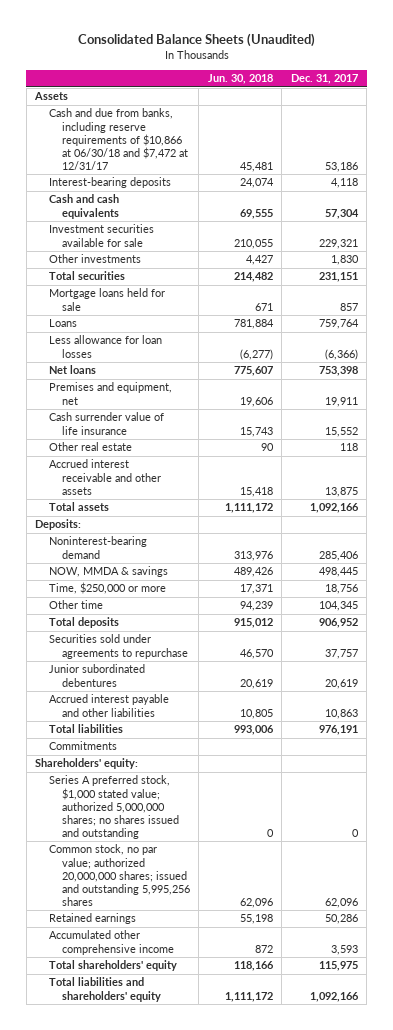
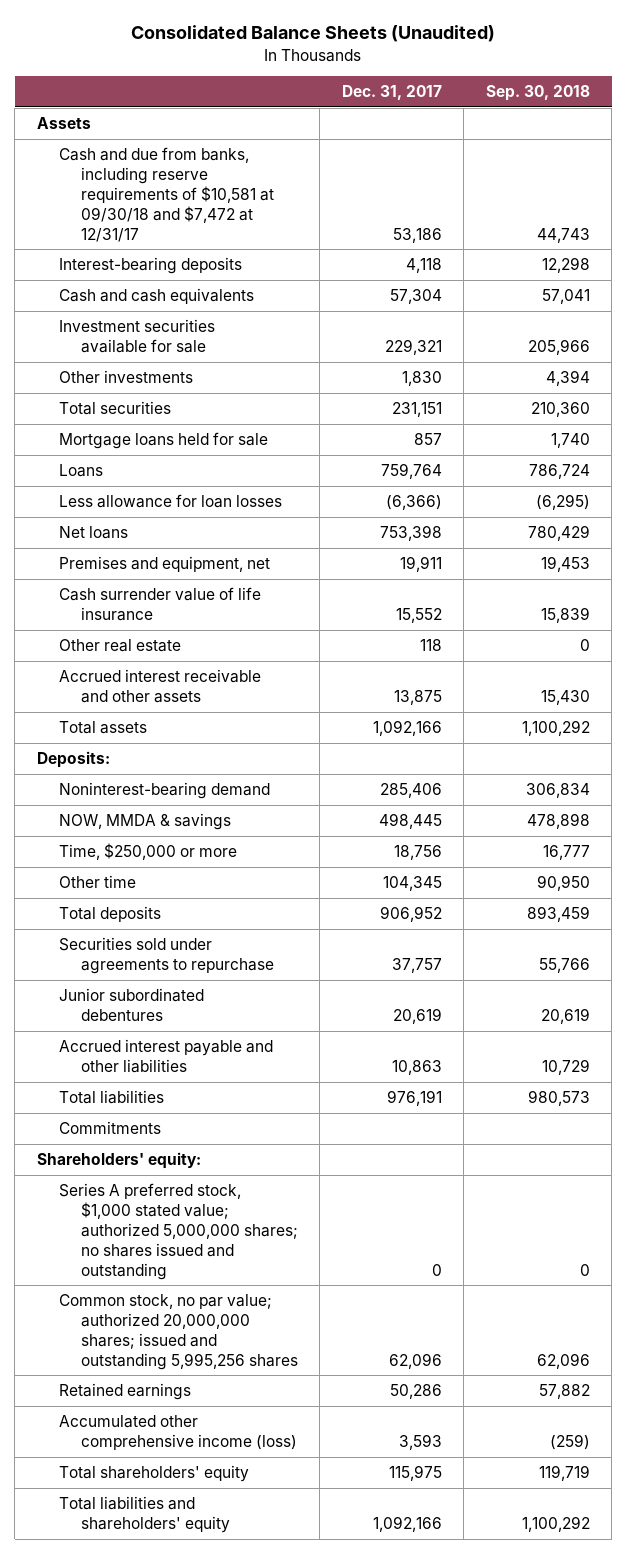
[207,74,273,85] Jun. 30, 2018 -> none
none -> [485,85,590,102] Sep. 30, 2018
[48,108,189,171] Cash and due from banks, including reserve requirements of $10,866 at 06/30/18 and $7,472 at 12/31/17 -> [58,147,274,242] Cash and due from banks, including reserve requirements of $10,581 at 09/30/18 and $7,472 at 12/31/17
[48,930,175,955] Accumulated other comprehensive income -> [58,1415,297,1450] Accumulated other comprehensive income (loss)

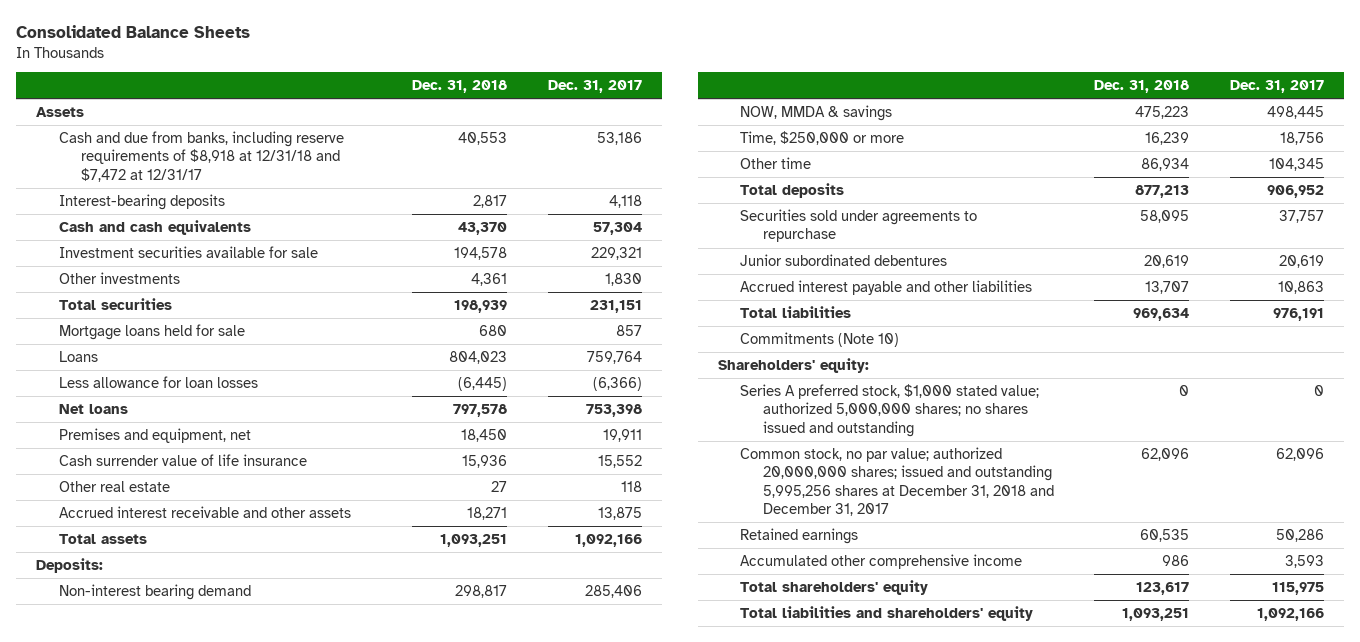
[131,25,496,43] Consolidated Balance Sheets (Unaudited) -> [16,25,251,39] Consolidated Balance Sheets
[485,85,590,102] Sep. 30, 2018 -> none
none -> [412,79,508,93] Dec. 31, 2018
[58,147,274,242] Cash and due from banks, including reserve requirements of $10,581 at 09/30/18 and $7,472 at 12/31/17 -> [58,131,344,182] Cash and due from banks, including reserve requirements of $8,918 at 12/31/18 and $7,472 at 12/31/17
[58,782,270,800] Noninterest-bearing demand -> [58,584,251,601] Non-interest bearing demand
[58,1121,161,1135] Commitments -> [740,332,900,348] Commitments (Note 10)
[58,1294,298,1370] Common stock, no par value; authorized 20,000,000 shares; issued and outstanding 5,995,256 shares -> [740,447,1054,516] Common stock, no par value; authorized 20,000,000 shares; issued and outstanding 5,995,256 shares at December 31, 2018 and December 31, 2017
[58,1415,297,1450] Accumulated other comprehensive income (loss) -> [740,554,1023,570] Accumulated other comprehensive income

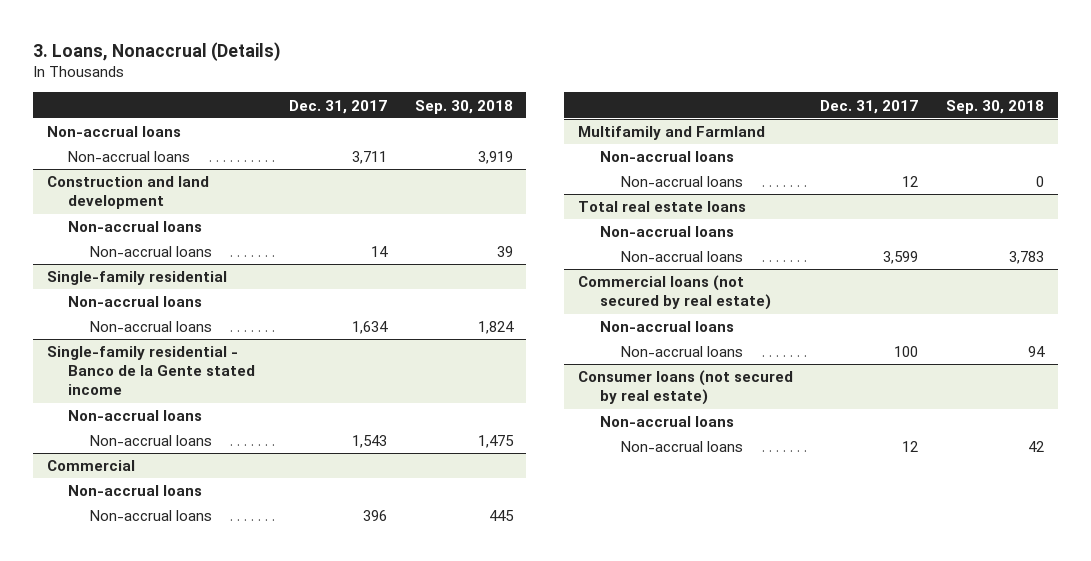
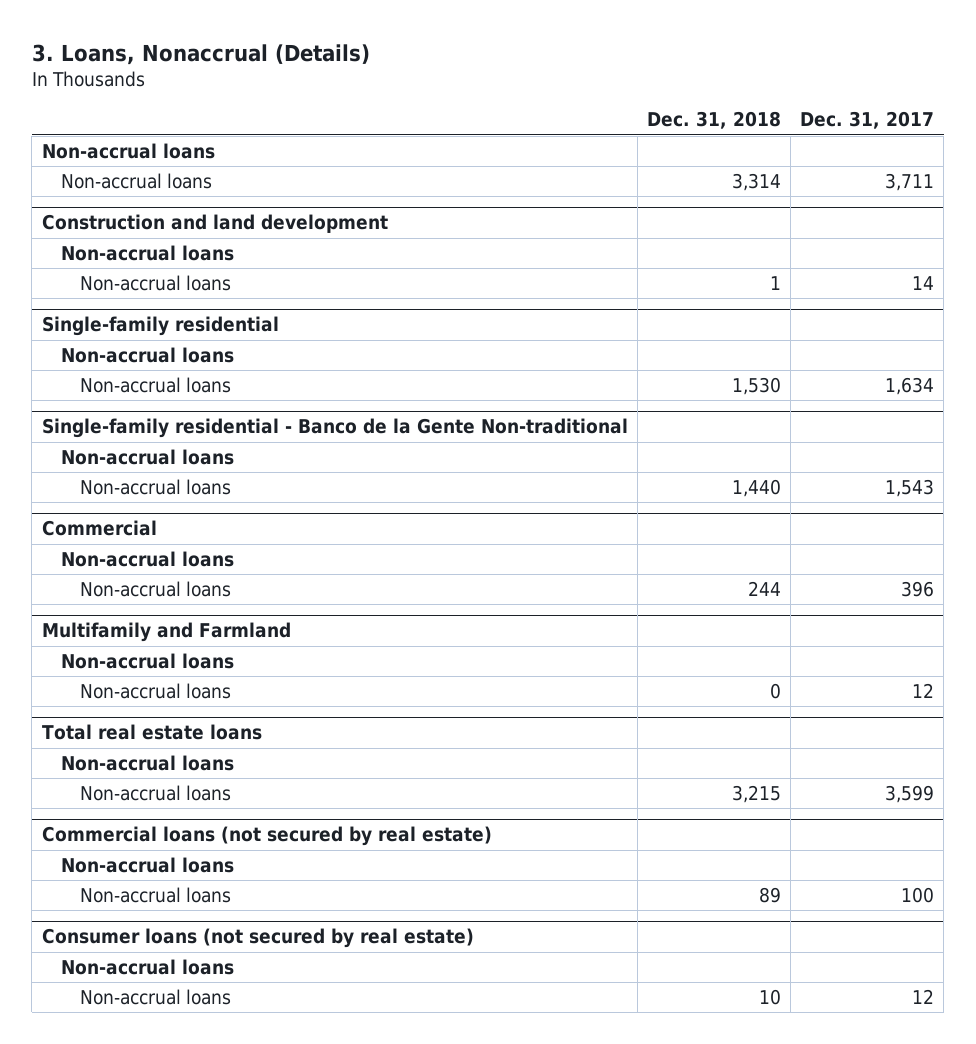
[414,99,513,114] Sep. 30, 2018 -> none
none -> [646,111,781,130] Dec. 31, 2018
[46,346,256,396] Single-family residential - Banco de la Gente stated income -> [41,418,628,439] Single-family residential - Banco de la Gente Non-traditional

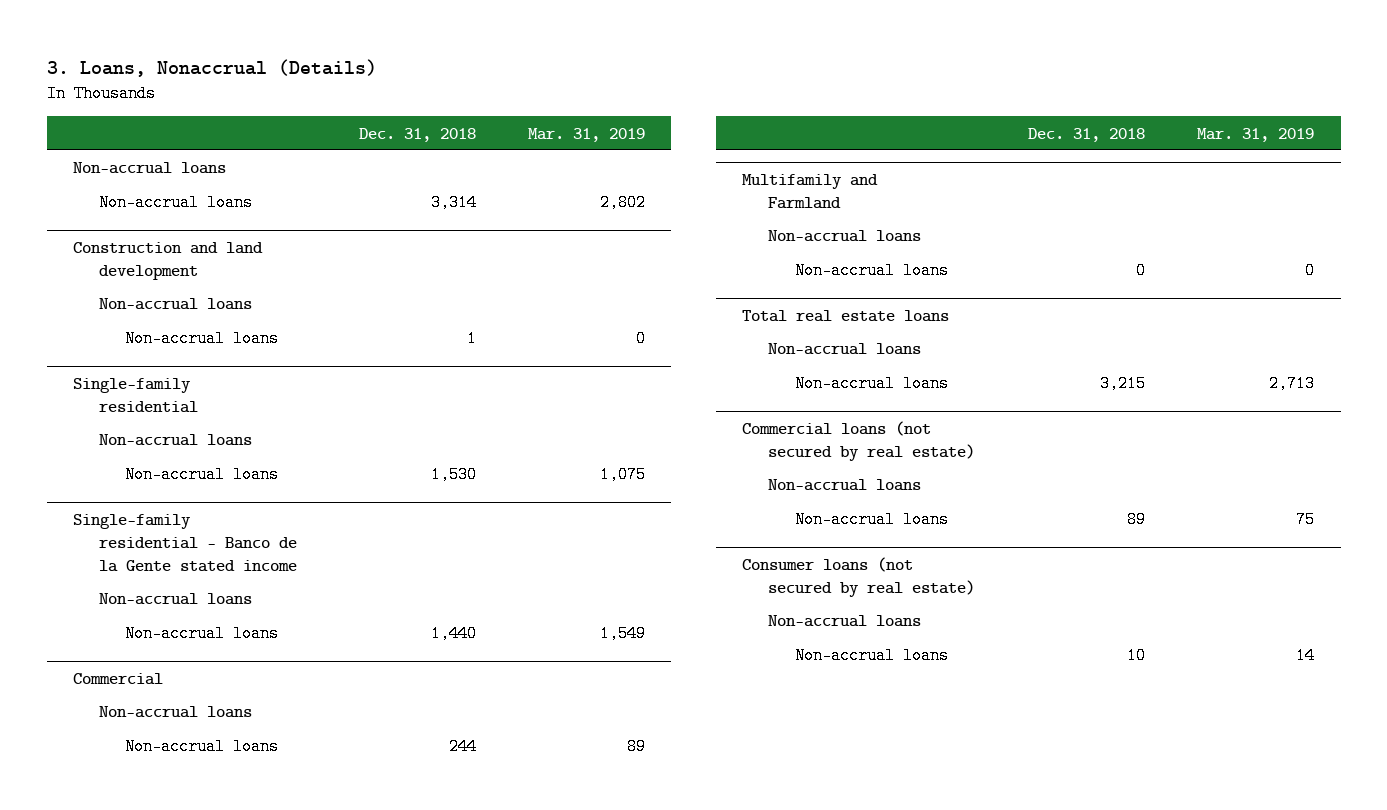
[800,111,935,130] Dec. 31, 2017 -> none
none -> [527,127,645,142] Mar. 31, 2019
[41,418,628,439] Single-family residential - Banco de la Gente Non-traditional -> [72,513,298,572] Single-family residential - Banco de la Gente stated income

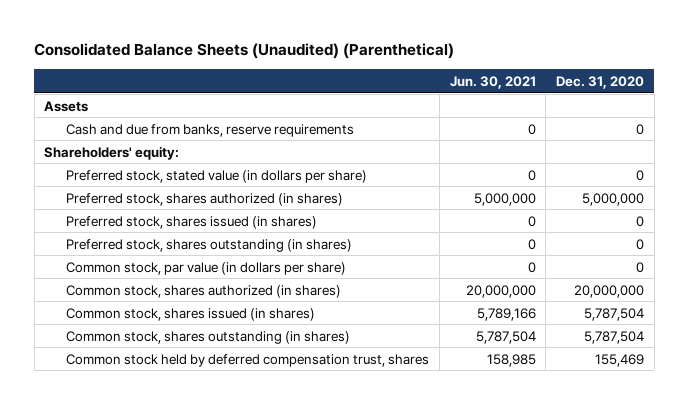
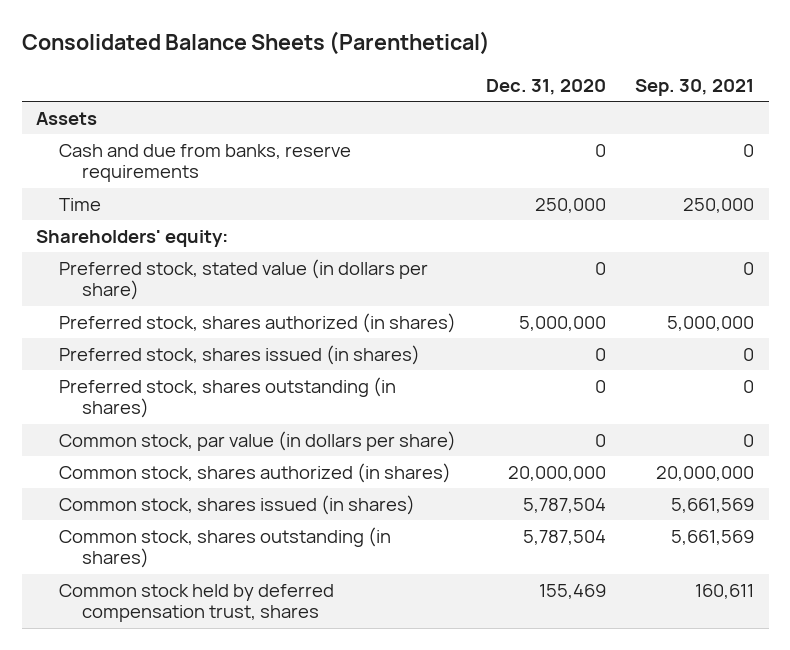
[34,43,455,60] Consolidated Balance Sheets (Unaudited) (Parenthetical) -> [21,31,490,56] Consolidated Balance Sheets (Parenthetical)
[449,75,536,89] Jun. 30, 2021 -> none
none -> [635,78,755,96] Sep. 30, 2021
none -> [59,197,102,211] Time

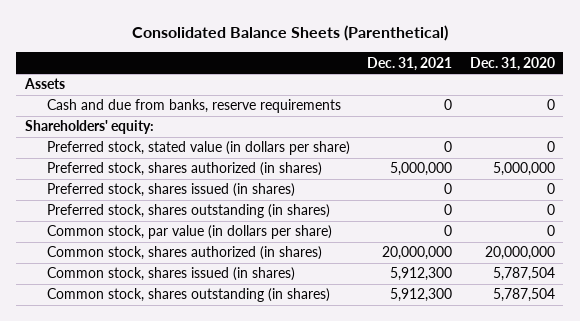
[635,78,755,96] Sep. 30, 2021 -> none
none -> [367,56,453,71] Dec. 31, 2021
[59,197,102,211] Time -> none
[59,583,335,623] Common stock held by deferred compensation trust, shares -> none

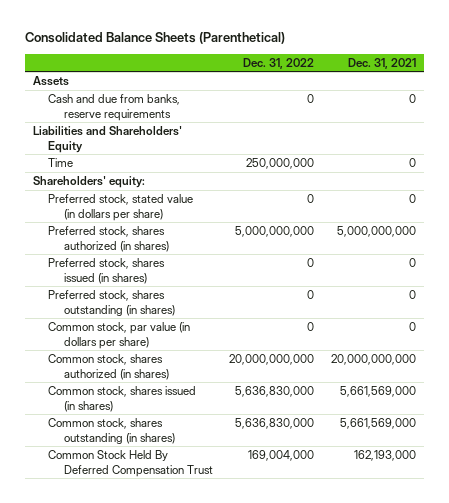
[469,56,555,71] Dec. 31, 2020 -> none
none -> [243,57,315,69] Dec. 31, 2022
none -> [32,126,182,153] Liabilities and Shareholders' Equity
none -> [48,158,74,168] Time
[390,162,453,177] 5,000,000 -> [336,226,416,238] 5,000,000,000
[382,246,453,261] 20,000,000 -> [330,354,416,366] 20,000,000,000
[390,267,453,282] 5,912,300 -> [339,386,416,398] 5,661,569,000
[390,288,453,303] 5,912,300 -> [339,418,416,430] 5,661,569,000
none -> [48,450,214,477] Common Stock Held By Deferred Compensation Trust

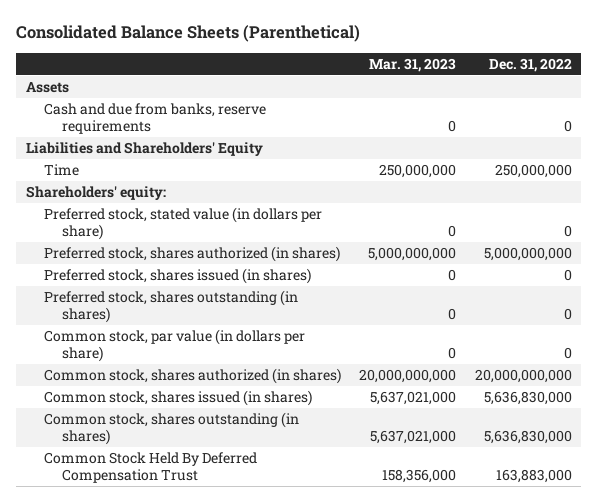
[347,57,416,69] Dec. 31, 2021 -> none
none -> [369,57,457,72] Mar. 31, 2023
[248,450,315,462] 169,004,000 -> [495,469,572,484] 163,883,000

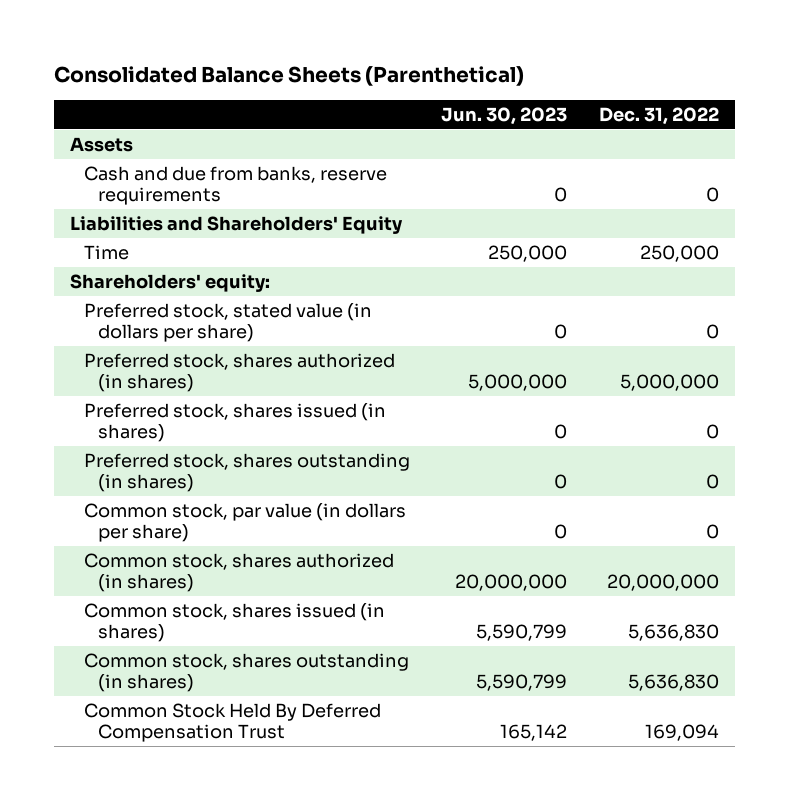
[369,57,457,72] Mar. 31, 2023 -> none
none -> [441,106,568,125] Jun. 30, 2023
[494,164,572,179] 250,000,000 -> [639,245,719,263] 250,000
[483,247,572,262] 5,000,000,000 -> [619,374,719,392] 5,000,000
[474,369,572,384] 20,000,000,000 -> [606,574,719,592] 20,000,000
[483,391,572,406] 5,636,830,000 -> [627,624,719,642] 5,636,830
[483,430,572,445] 5,636,830,000 -> [627,674,719,692] 5,636,830
[495,469,572,484] 163,883,000 -> [644,724,719,742] 169,094

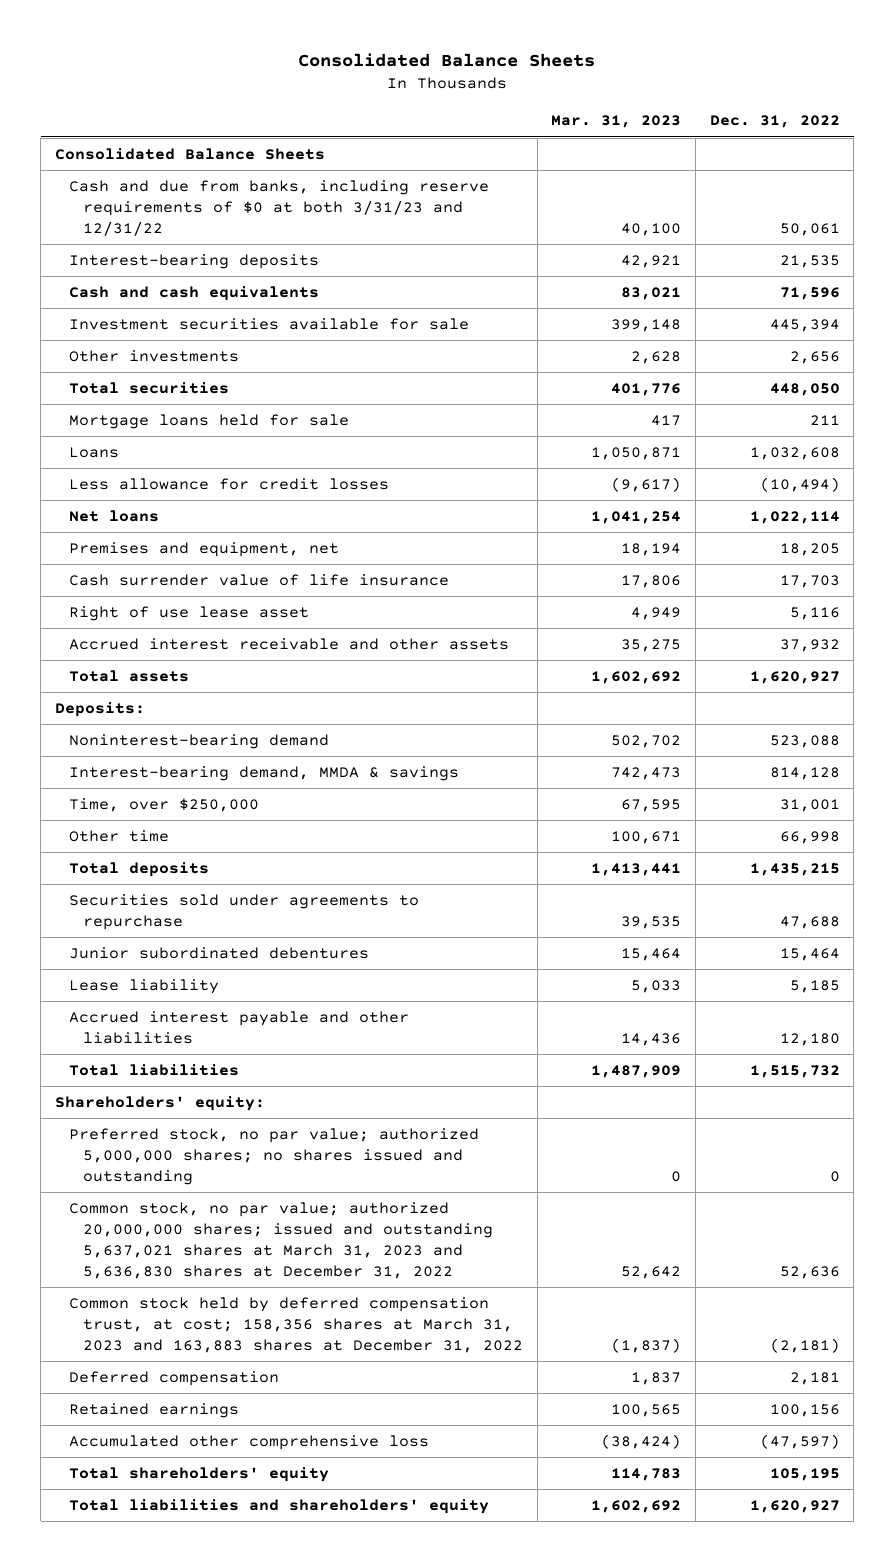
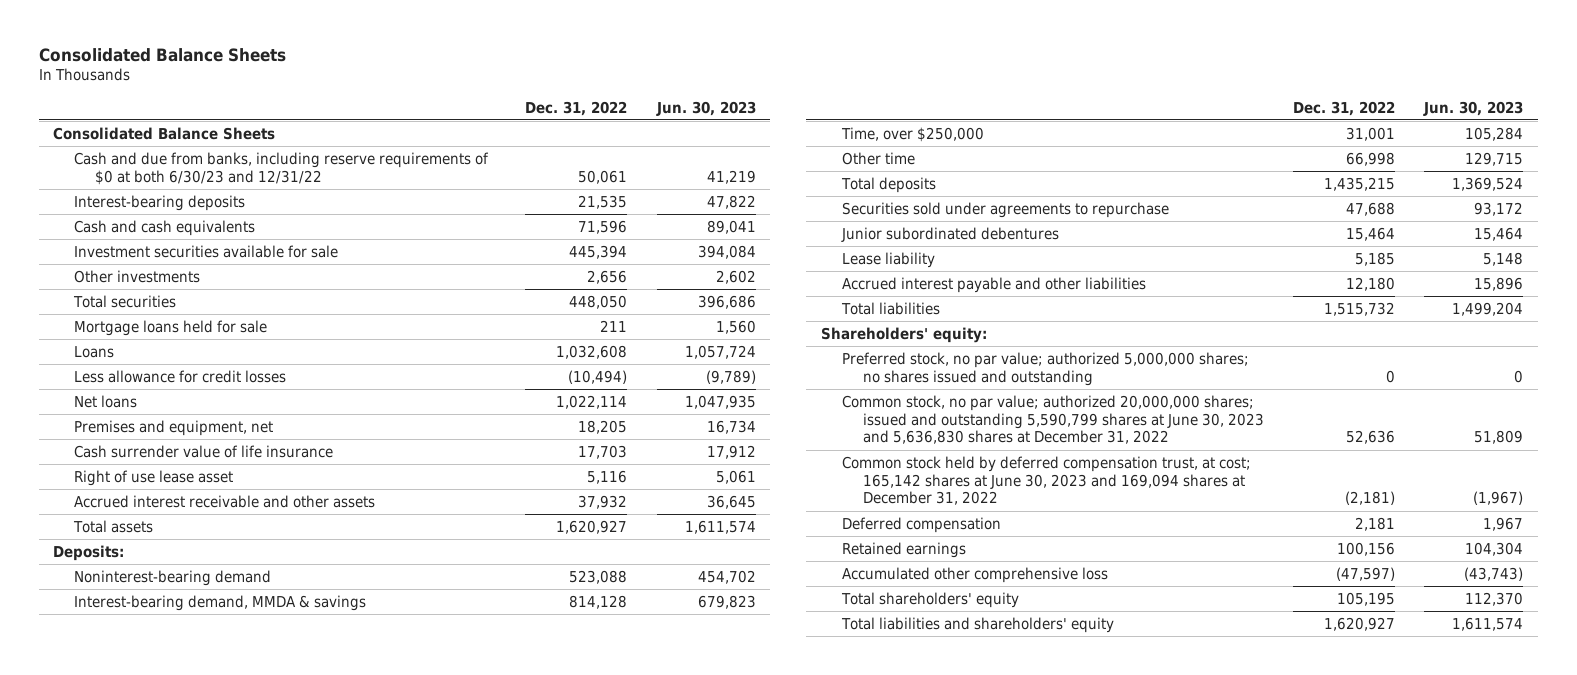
[551,115,682,129] Mar. 31, 2023 -> none
none -> [655,100,756,116] Jun. 30, 2023
[69,179,490,236] Cash and due from banks, including reserve requirements of $0 at both 3/31/23 and 12/31/22 -> [74,151,490,185] Cash and due from banks, including reserve requirements of $0 at both 6/30/23 and 12/31/22
[69,1201,494,1280] Common stock, no par value; authorized 20,000,000 shares; issued and outstanding 5,637,021 shares at March 31, 2023 and 5,636,830 shares at December 31, 2022 -> [841,394,1264,445] Common stock, no par value; authorized 20,000,000 shares; issued and outstanding 5,590,799 shares at June 30, 2023 and 5,636,830 shares at December 31, 2022
[69,1296,524,1353] Common stock held by deferred compensation trust, at cost; 158,356 shares at March 31, 2023 and 163,883 shares at December 31, 2022 -> [841,455,1251,506] Common stock held by deferred compensation trust, at cost; 165,142 shares at June 30, 2023 and 169,094 shares at December 31, 2022

